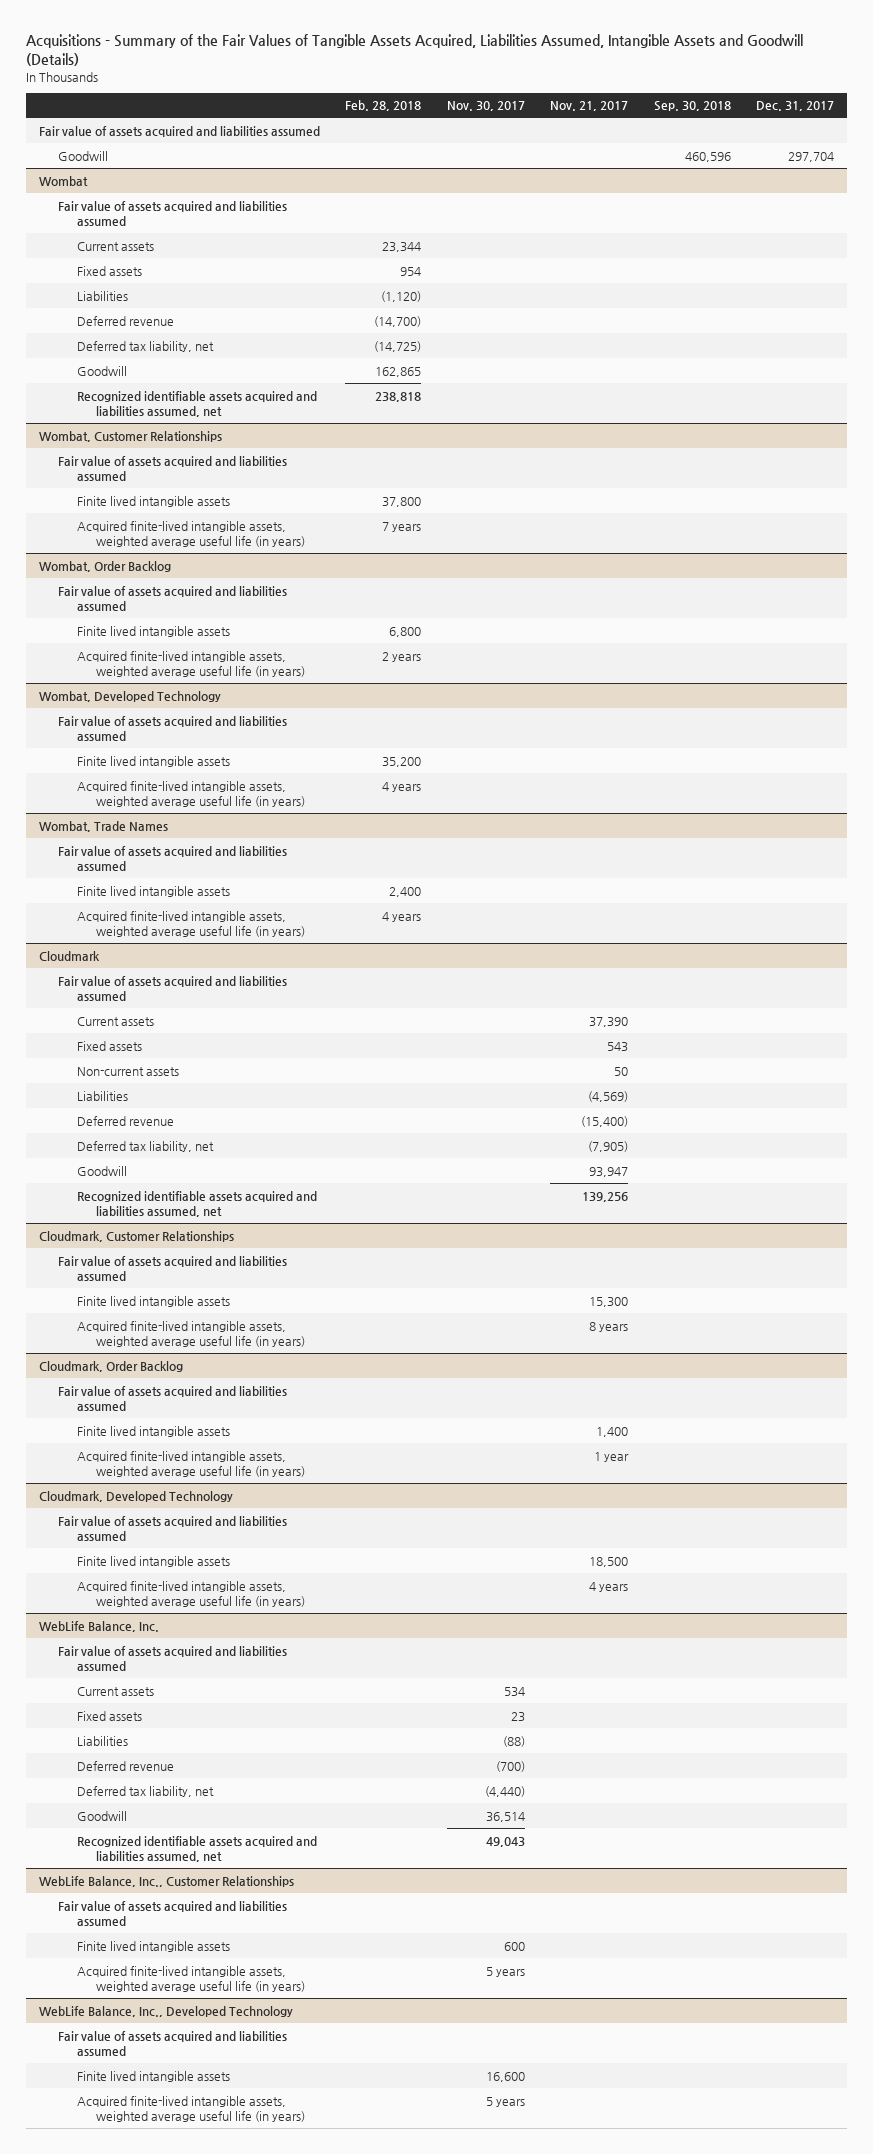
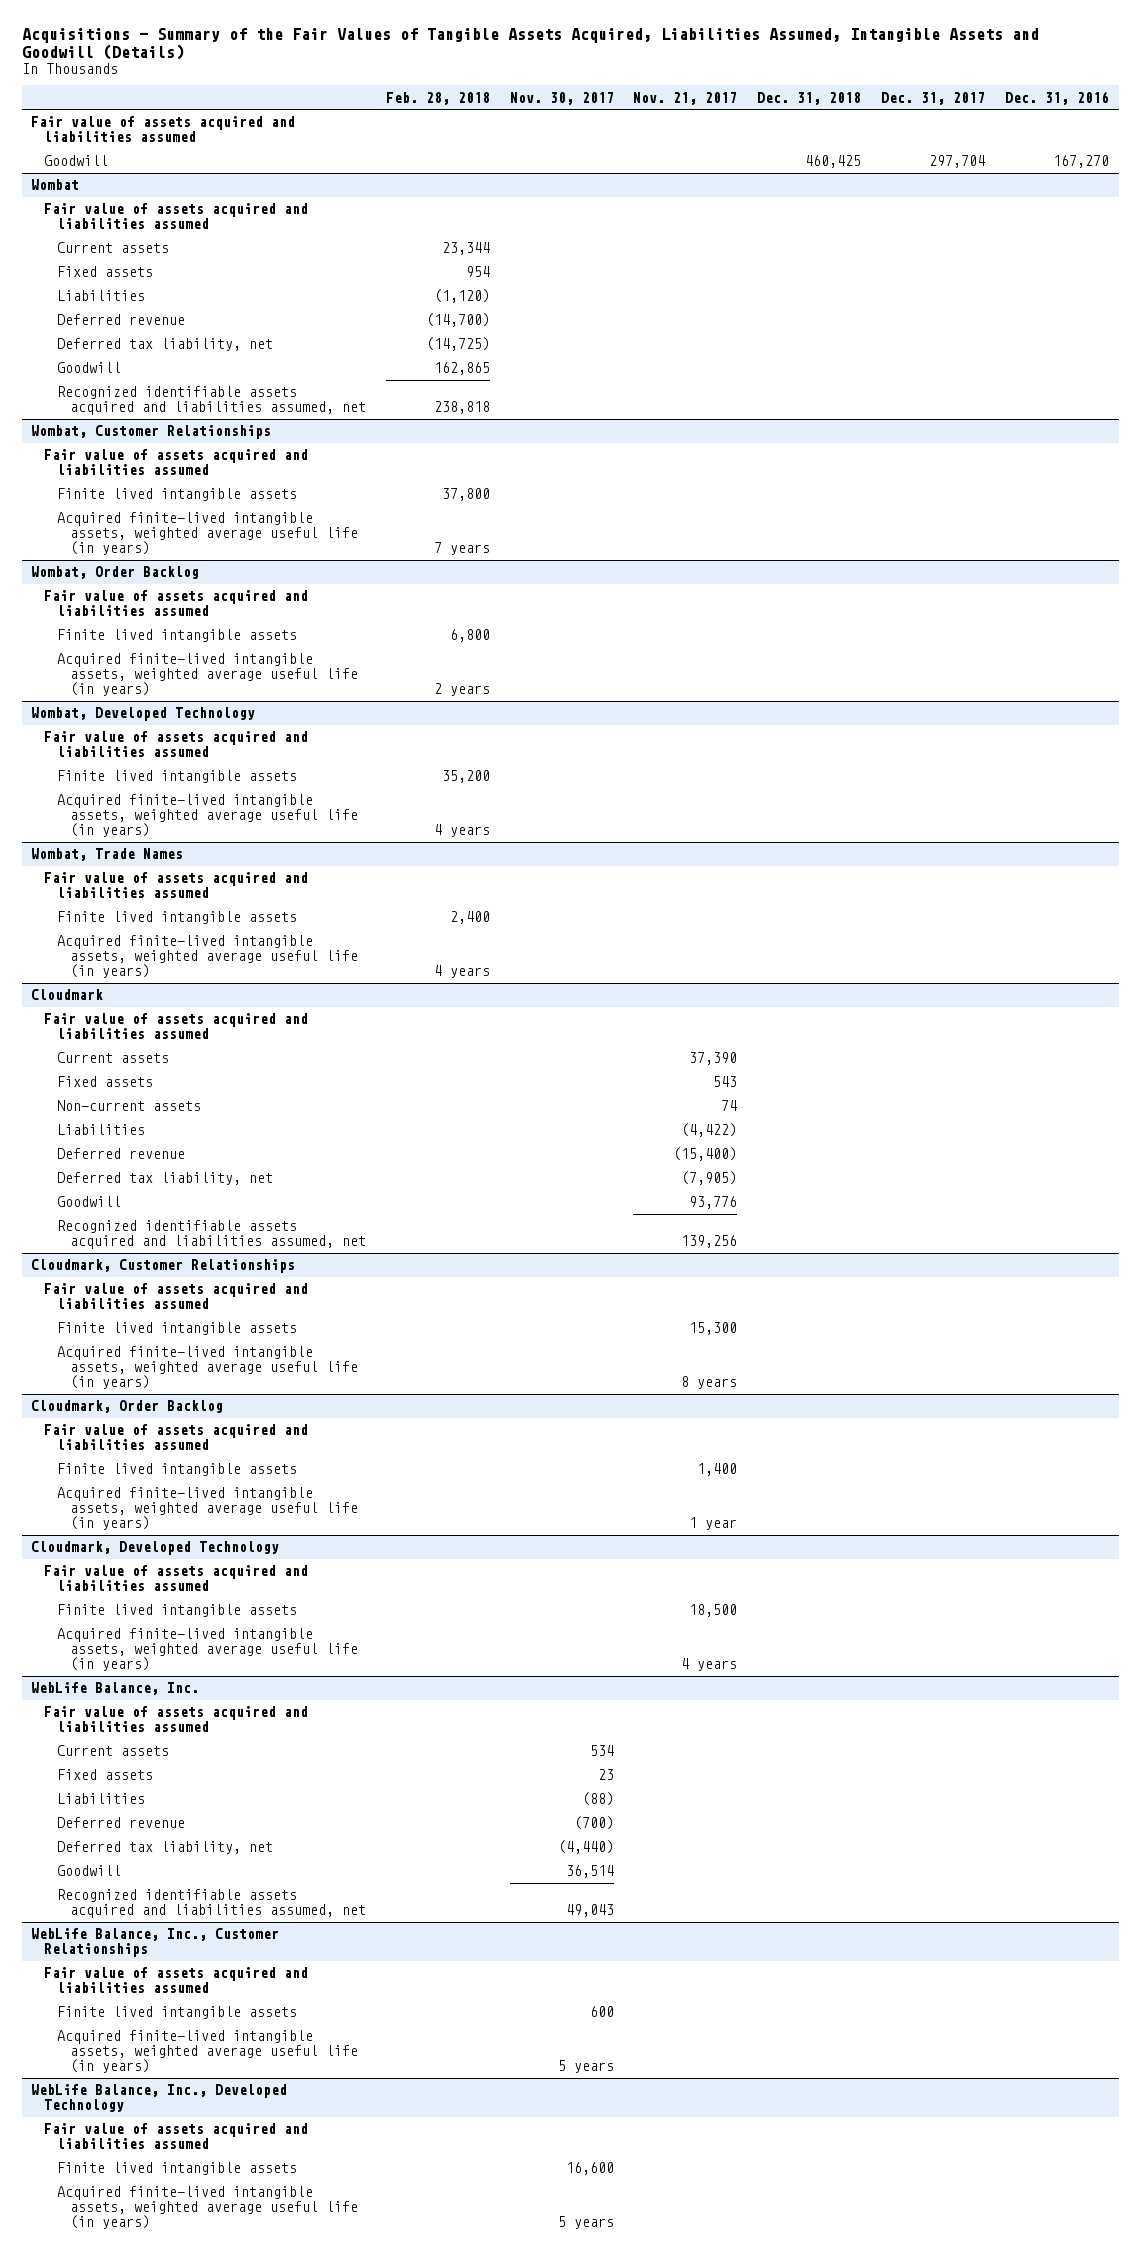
[653,101,731,112] Sep. 30, 2018 -> none
none -> [757,91,862,105] Dec. 31, 2018
none -> [1004,90,1109,105] Dec. 31, 2016
[614,1066,629,1076] 50 -> [721,1100,738,1112] 74
[588,1090,629,1102] (4,569) -> [681,1123,738,1138] (4,422)
[589,1166,629,1177] 93,947 -> [689,1196,738,1210] 93,776

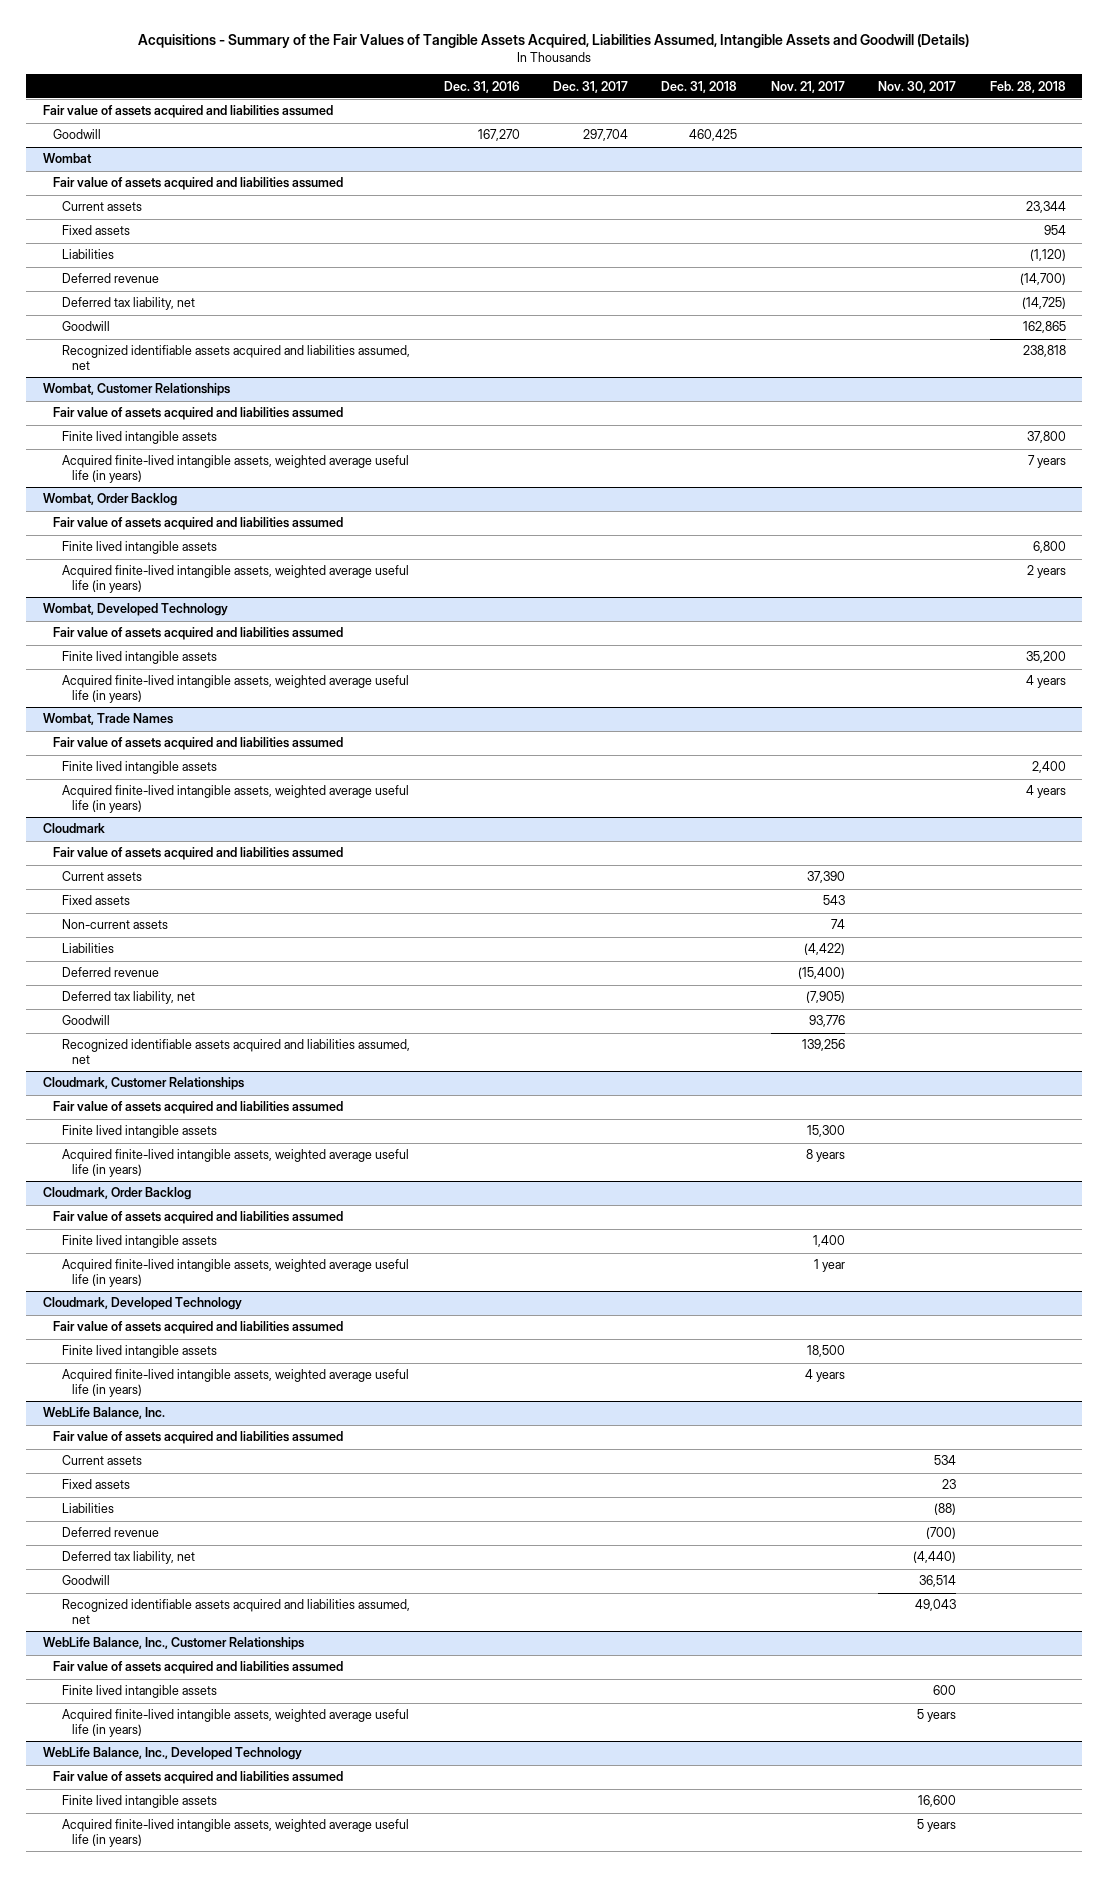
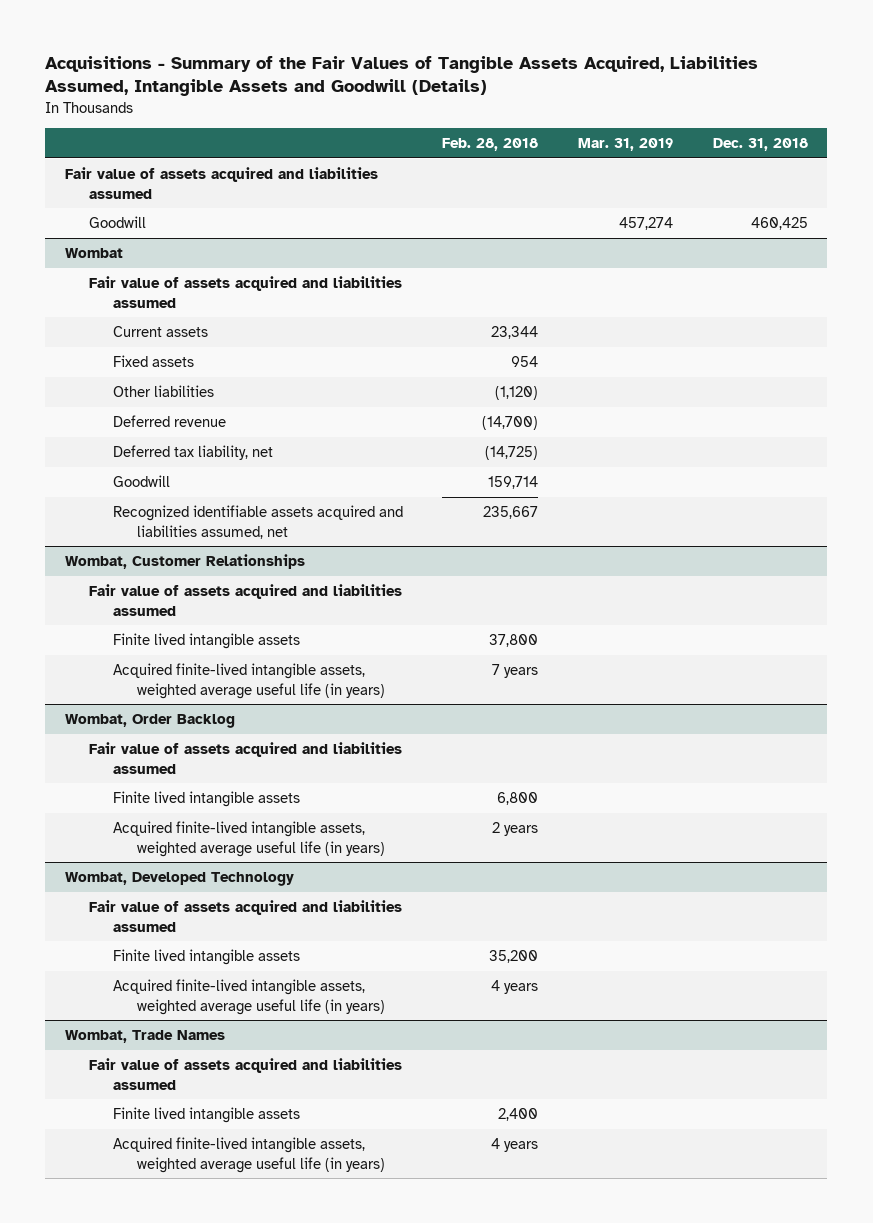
[443,80,520,93] Dec. 31, 2016 -> none
[553,80,629,93] Dec. 31, 2017 -> none
[770,80,845,93] Nov. 21, 2017 -> none
[878,80,957,93] Nov. 30, 2017 -> none
none -> [578,137,674,151] Mar. 31, 2019
[62,249,115,260] Liabilities -> [112,385,214,398] Other liabilities
[1022,321,1066,334] 162,865 -> [488,476,539,490] 159,714
[1022,345,1066,358] 238,818 -> [483,506,539,520] 235,667
[42,823,105,834] Cloudmark -> none
[52,847,343,861] Fair value of assets acquired and liabilities assumed -> none
[62,871,143,882] Current assets -> none
[62,895,131,906] Fixed assets -> none
[62,919,169,930] Non-current assets -> none
[62,943,115,954] Liabilities -> none
[62,967,160,978] Deferred revenue -> none
[62,991,196,1005] Deferred tax liability, net -> none
[62,1015,111,1026] Goodwill -> none
[62,1039,411,1065] Recognized identifiable assets acquired and liabilities assumed, net -> none
[42,1077,244,1091] Cloudmark, Customer Relationships -> none
[52,1101,343,1115] Fair value of assets acquired and liabilities assumed -> none
[62,1125,218,1139] Finite lived intangible assets -> none
[62,1149,410,1178] Acquired finite-lived intangible assets, weighted average useful life (in years) -> none
[42,1187,191,1201] Cloudmark, Order Backlog -> none
[52,1211,343,1225] Fair value of assets acquired and liabilities assumed -> none
[62,1235,218,1249] Finite lived intangible assets -> none
[62,1259,410,1288] Acquired finite-lived intangible assets, weighted average useful life (in years) -> none
[42,1297,242,1311] Cloudmark, Developed Technology -> none
[52,1321,343,1335] Fair value of assets acquired and liabilities assumed -> none
[62,1345,218,1359] Finite lived intangible assets -> none
[62,1369,410,1398] Acquired finite-lived intangible assets, weighted average useful life (in years) -> none
[42,1407,165,1420] WebLife Balance, Inc. -> none
[52,1431,343,1445] Fair value of assets acquired and liabilities assumed -> none
[62,1455,143,1466] Current assets -> none
[62,1479,131,1490] Fixed assets -> none
[62,1503,115,1514] Liabilities -> none
[62,1527,160,1538] Deferred revenue -> none
[62,1551,196,1565] Deferred tax liability, net -> none
[62,1575,111,1586] Goodwill -> none
[62,1599,411,1625] Recognized identifiable assets acquired and liabilities assumed, net -> none
[42,1637,304,1651] WebLife Balance, Inc., Customer Relationships -> none
[52,1661,343,1675] Fair value of assets acquired and liabilities assumed -> none
[62,1685,218,1699] Finite lived intangible assets -> none
[62,1709,410,1738] Acquired finite-lived intangible assets, weighted average useful life (in years) -> none
[42,1747,302,1761] WebLife Balance, Inc., Developed Technology -> none
[52,1771,343,1785] Fair value of assets acquired and liabilities assumed -> none
[62,1795,218,1809] Finite lived intangible assets -> none
[62,1819,410,1848] Acquired finite-lived intangible assets, weighted average useful life (in years) -> none

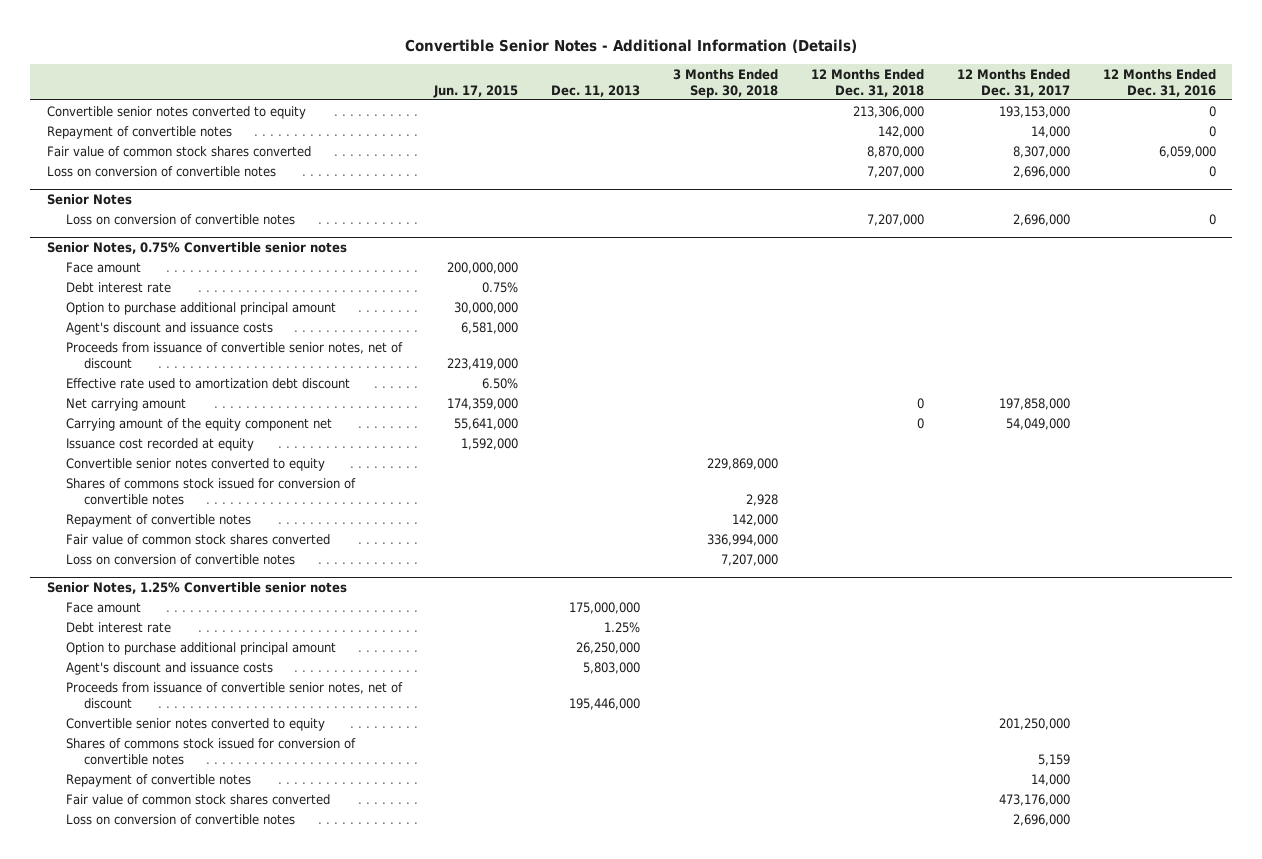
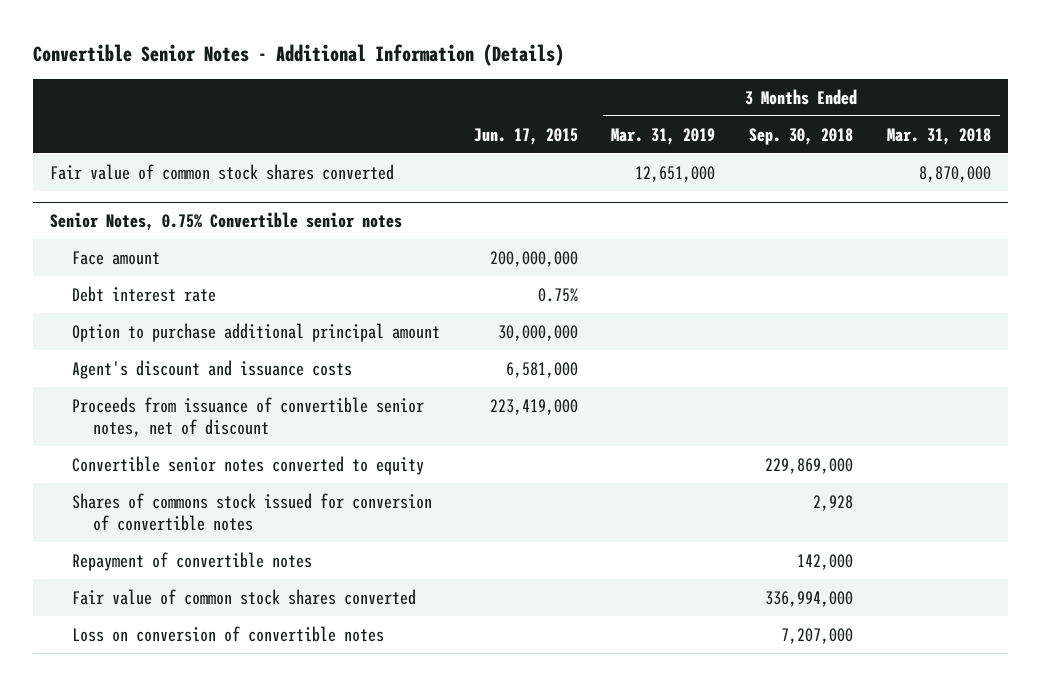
[551,84,641,97] Dec. 11, 2013 -> none
[811,68,925,97] 12 Months Ended Dec. 31, 2018 -> none
[956,68,1070,97] 12 Months Ended Dec. 31, 2017 -> none
[1102,68,1216,97] 12 Months Ended Dec. 31, 2016 -> none
none -> [611,127,716,145] Mar. 31, 2019
none -> [887,127,992,145] Mar. 31, 2018
[46,105,306,119] Convertible senior notes converted to equity -> none
[46,125,232,139] Repayment of convertible notes -> none
[46,165,276,177] Loss on conversion of convertible notes -> none
[46,193,132,205] Senior Notes -> none
[65,213,295,225] Loss on conversion of convertible notes -> none
[65,377,350,389] Effective rate used to amortization debt discount -> none
[65,397,186,411] Net carrying amount -> none
[65,417,332,431] Carrying amount of the equity component net -> none
[65,437,254,451] Issuance cost recorded at equity -> none
[46,581,347,594] Senior Notes, 1.25% Convertible senior notes -> none
[65,601,141,613] Face amount -> none
[65,621,171,633] Debt interest rate -> none
[65,641,336,655] Option to purchase additional principal amount -> none
[65,661,273,675] Agent's discount and issuance costs -> none
[65,681,403,709] Proceeds from issuance of convertible senior notes, net of discount -> none
[65,717,325,731] Convertible senior notes converted to equity -> none
[65,737,356,765] Shares of commons stock issued for conversion of convertible notes -> none
[65,773,251,787] Repayment of convertible notes -> none
[65,793,330,805] Fair value of common stock shares converted -> none
[65,813,295,825] Loss on conversion of convertible notes -> none

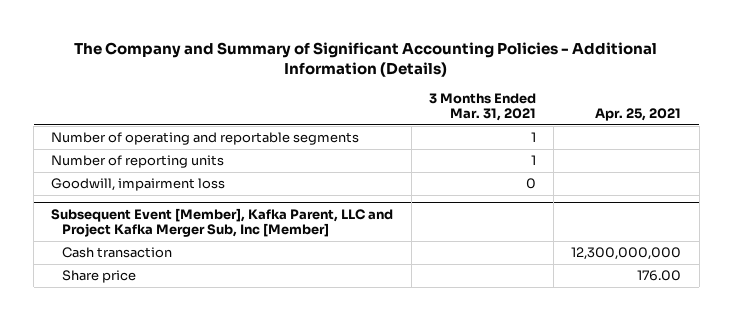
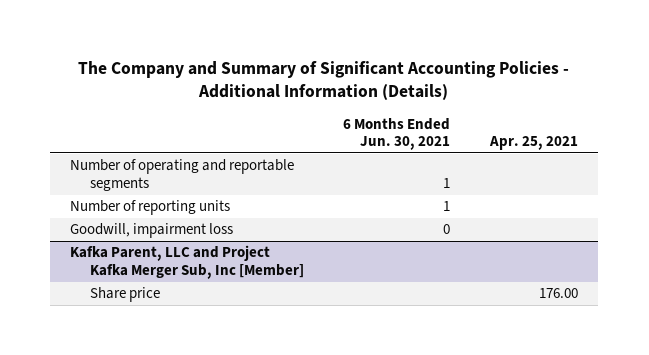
[428,92,536,121] 3 Months Ended Mar. 31, 2021 -> none
none -> [343,117,451,151] 6 Months Ended Jun. 30, 2021
[61,247,172,259] Cash transaction -> none
[51,207,394,237] Subsequent Event [Member], Kafka Parent, LLC and Project Kafka Merger Sub, Inc [Member] -> [70,245,304,280] Kafka Parent, LLC and Project Kafka Merger Sub, Inc [Member]

